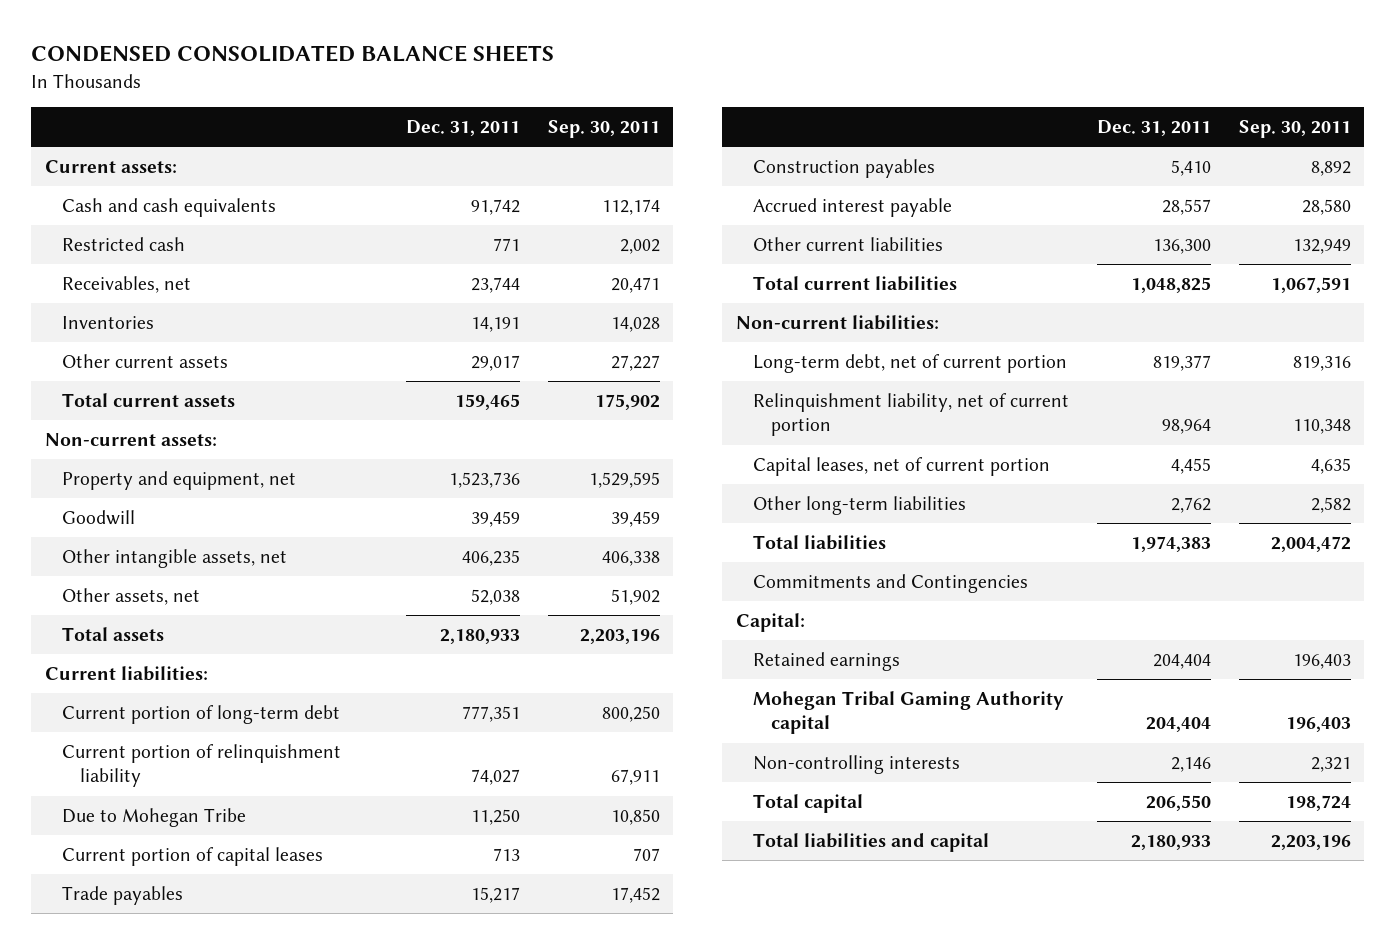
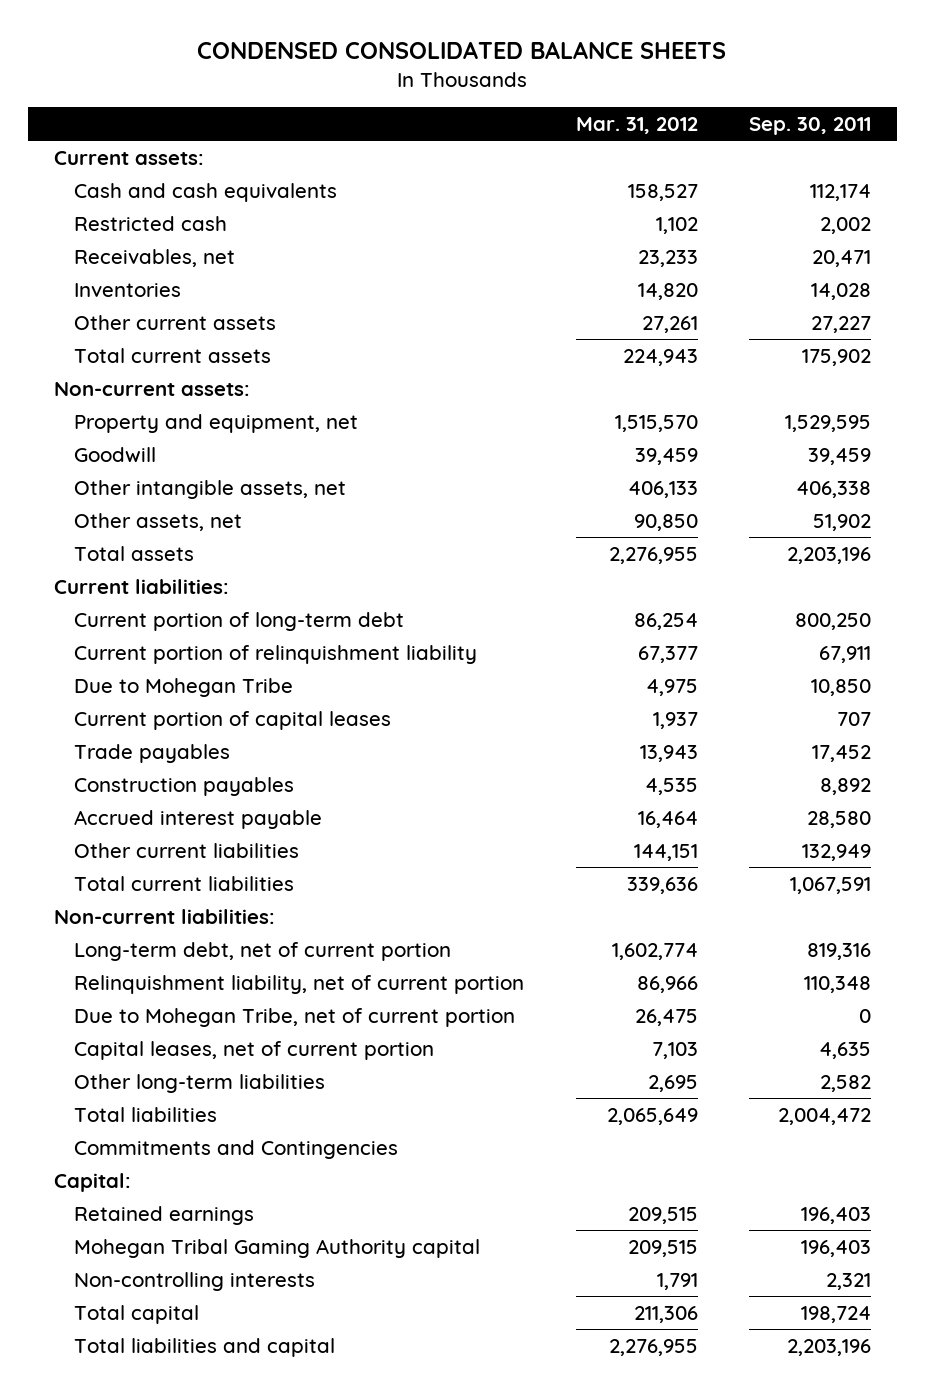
[405,120,520,137] Dec. 31, 2011 -> none
none -> [575,116,698,134] Mar. 31, 2012
none -> [74,1007,516,1027] Due to Mohegan Tribe, net of current portion

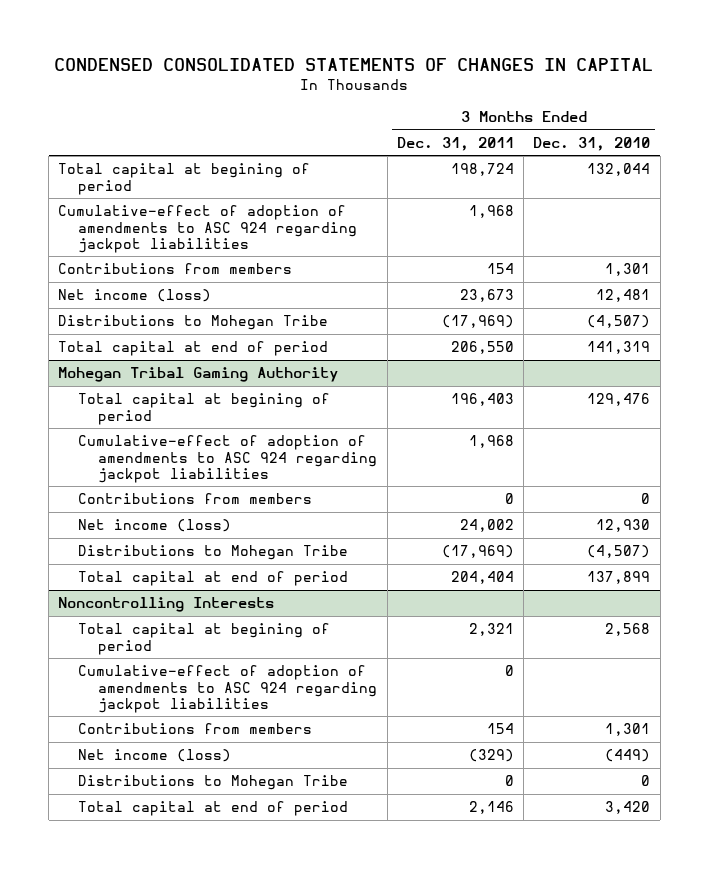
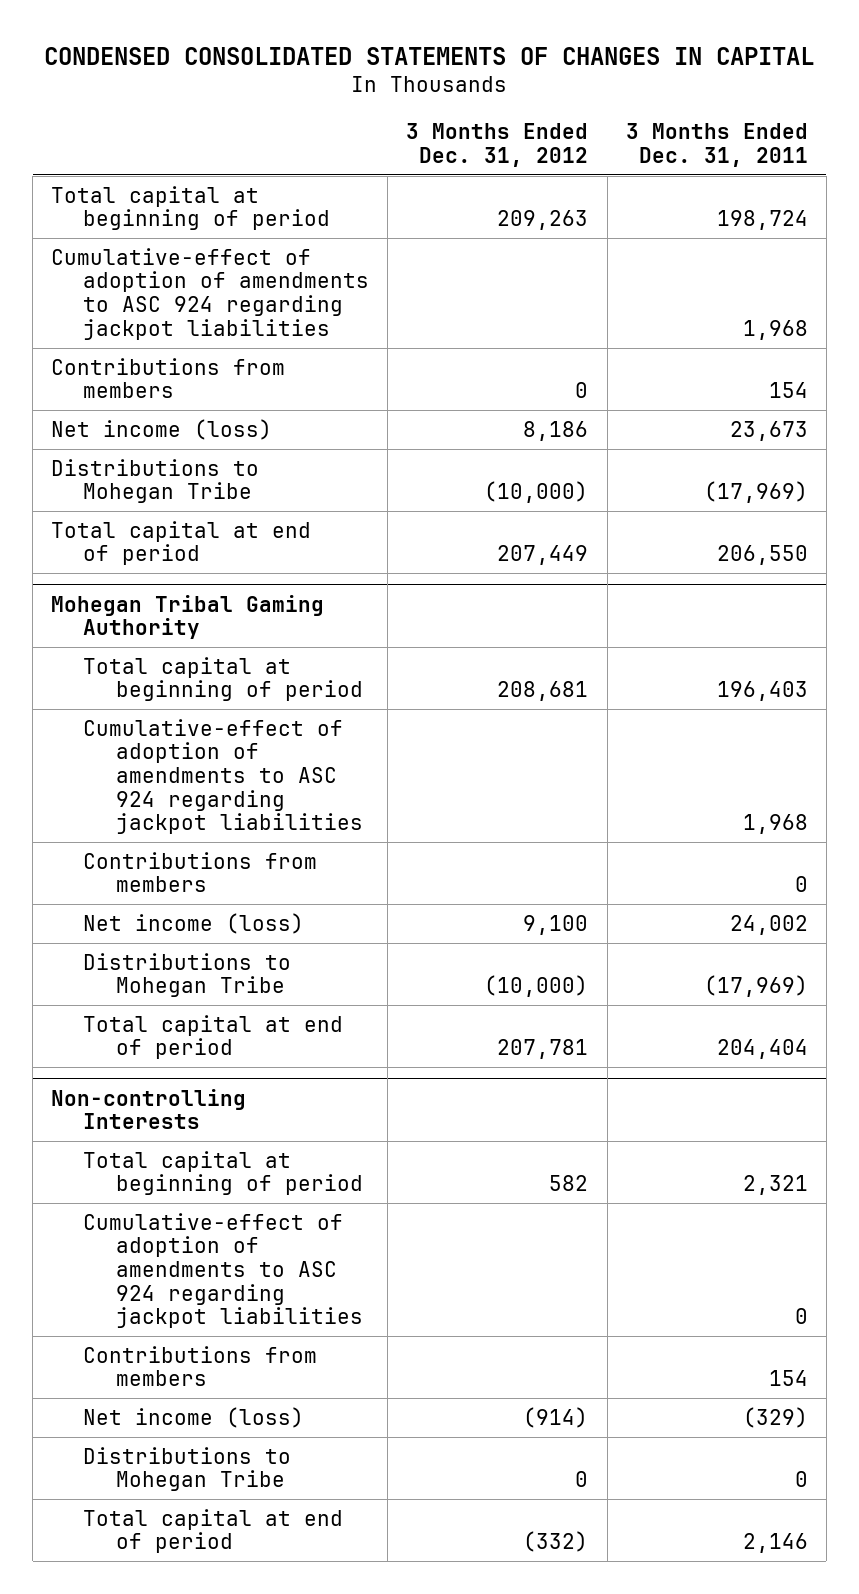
[533,136,651,151] Dec. 31, 2010 -> none
none -> [406,123,589,168] 3 Months Ended Dec. 31, 2012
[58,163,311,195] Total capital at begining of period -> [51,185,331,231] Total capital at beginning of period
[78,393,331,425] Total capital at begining of period -> [83,656,363,702] Total capital at beginning of period
[58,597,275,613] Noncontrolling Interests -> none
none -> [51,1088,247,1130] Non-controlling Interests
[78,623,331,655] Total capital at begining of period -> [83,1150,363,1196] Total capital at beginning of period

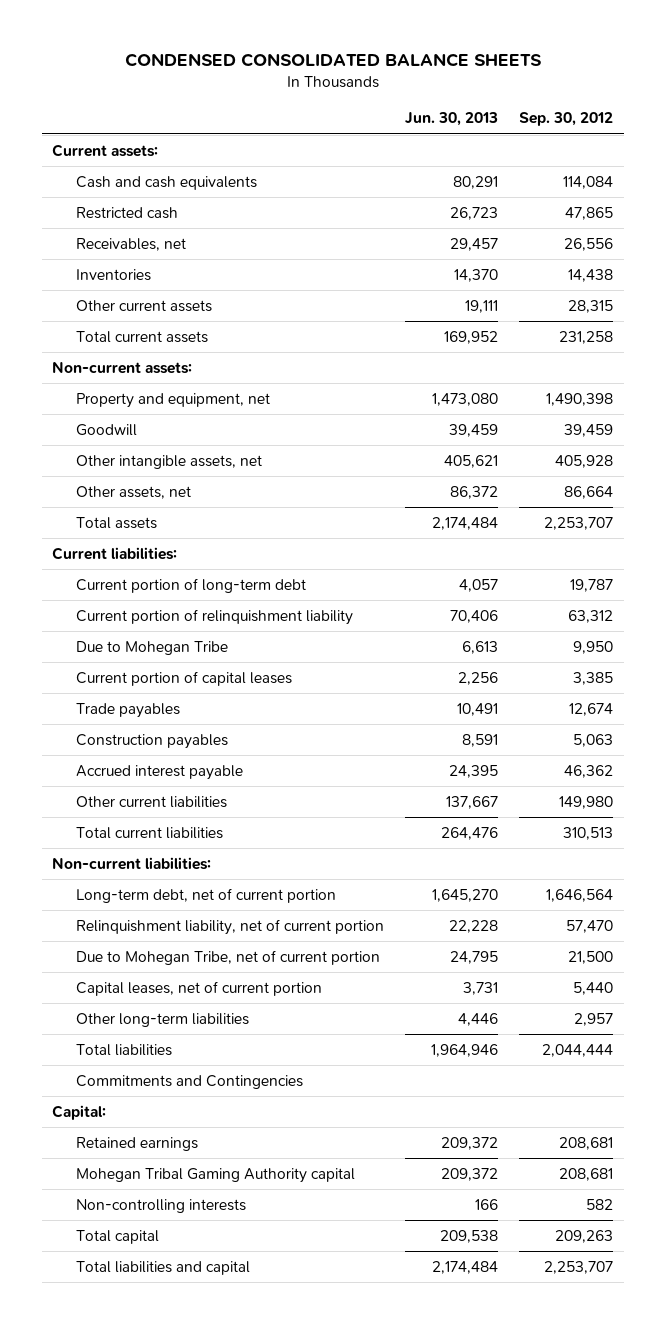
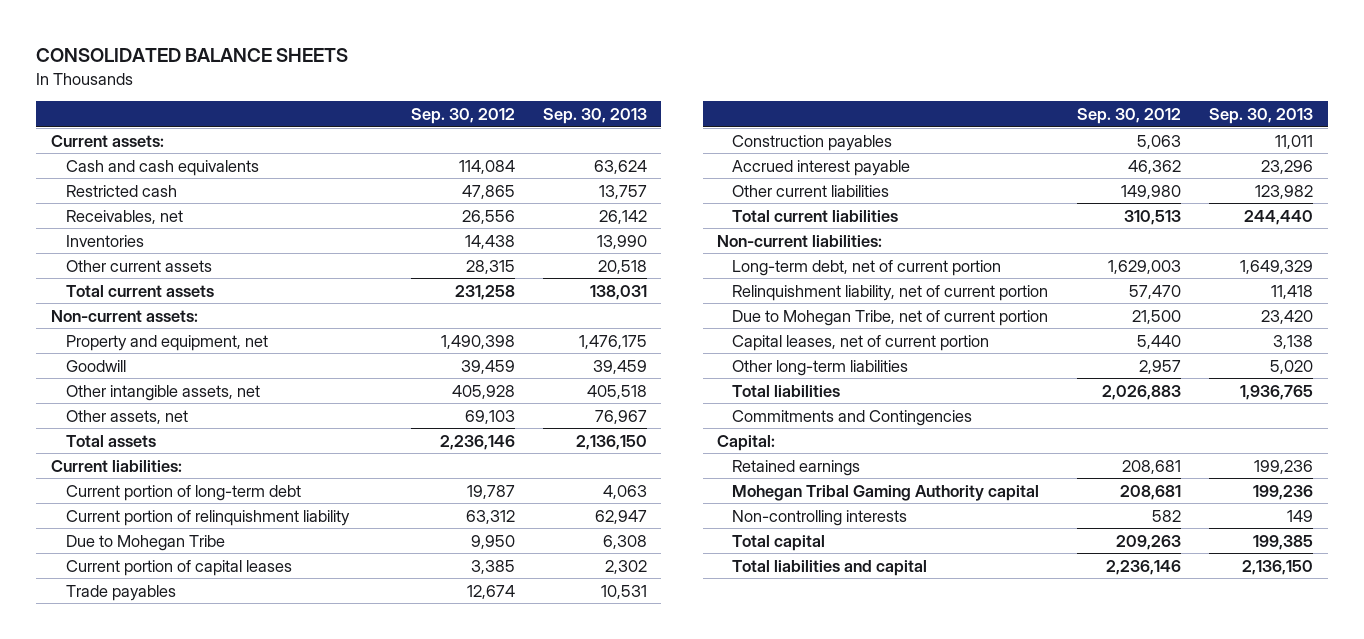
[124,52,542,67] CONDENSED CONSOLIDATED BALANCE SHEETS -> [36,48,349,63] CONSOLIDATED BALANCE SHEETS
[405,112,499,127] Jun. 30, 2013 -> none
none -> [543,107,648,124] Sep. 30, 2013
[564,485,614,499] 86,664 -> [464,409,515,424] 69,103
[544,516,614,530] 2,253,707 -> [439,434,515,450] 2,236,146
[546,888,614,902] 1,646,564 -> [1107,259,1181,274] 1,629,003
[542,1043,614,1057] 2,044,444 -> [1101,384,1181,400] 2,026,883
[544,1260,614,1274] 2,253,707 -> [1105,559,1181,575] 2,236,146

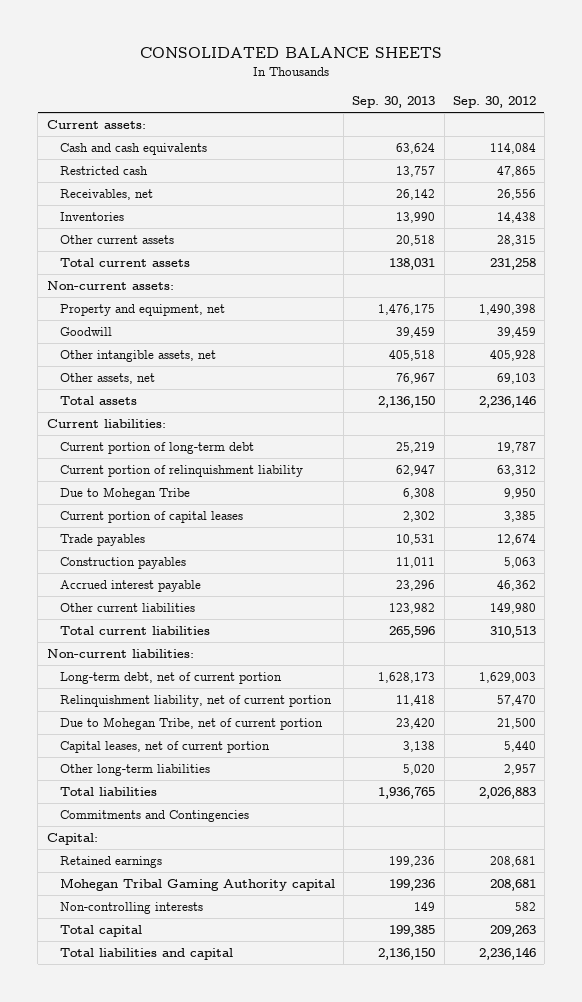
[603,484,648,499] 4,063 -> [396,442,436,454] 25,219
[1244,209,1314,225] 244,440 -> [389,626,436,639] 265,596
[1240,259,1314,274] 1,649,329 -> [378,672,436,684] 1,628,173

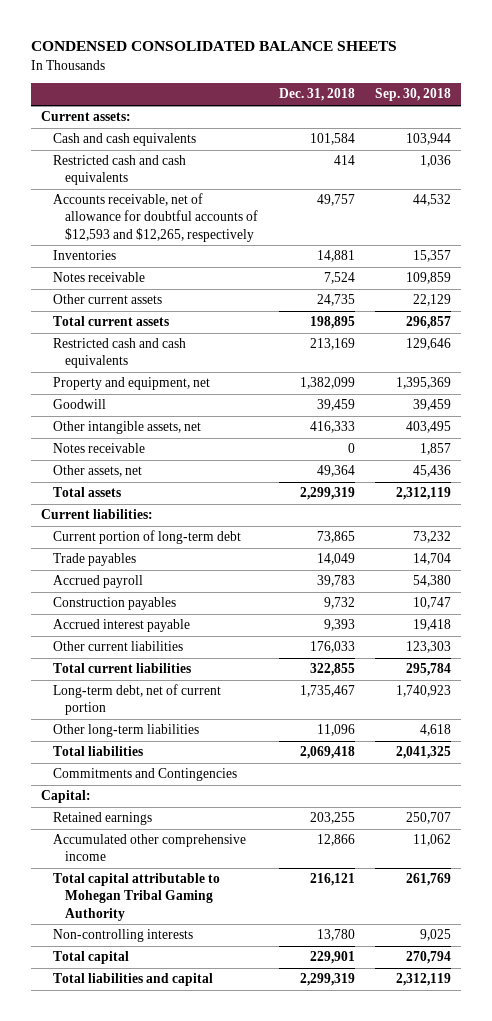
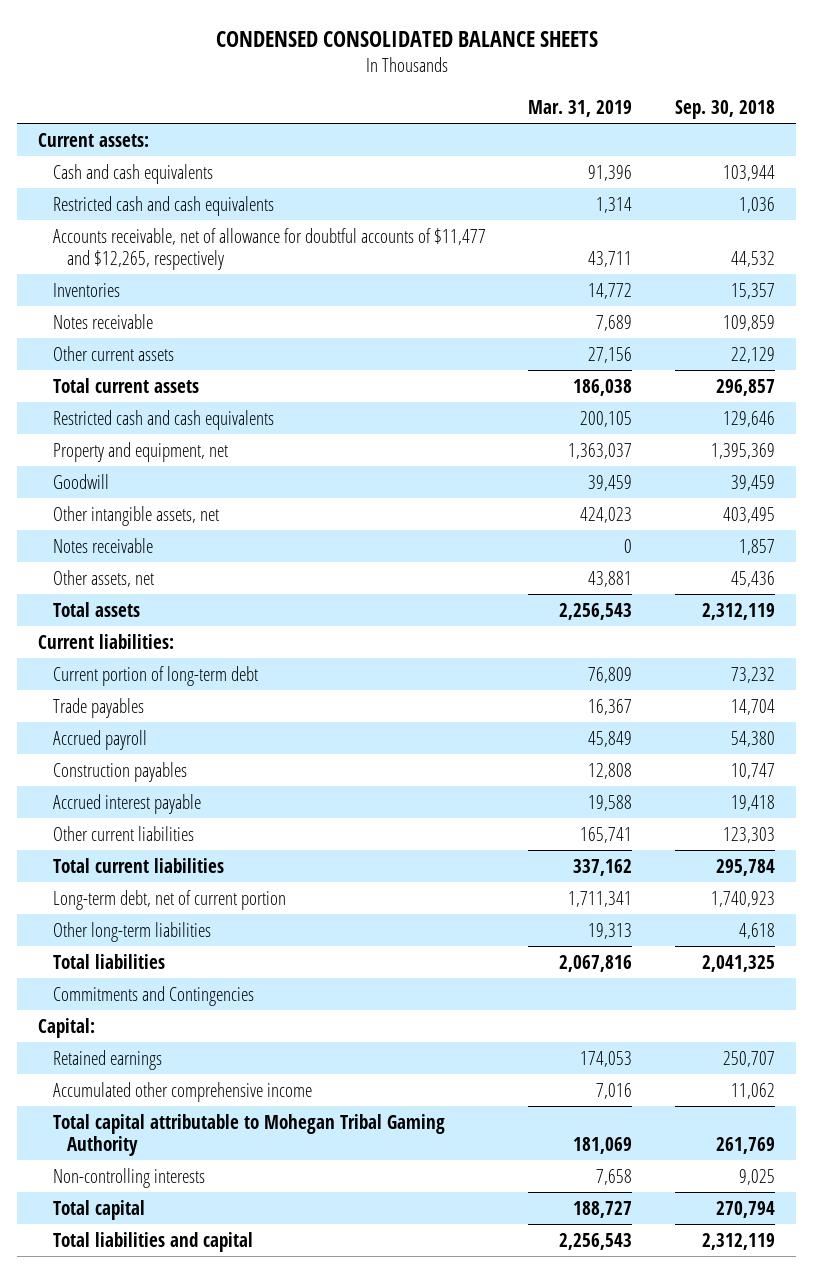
[278,88,355,102] Dec. 31, 2018 -> none
none -> [528,100,633,118] Mar. 31, 2019
[52,193,259,242] Accounts receivable, net of allowance for doubtful accounts of $12,593 and $12,265, respectively -> [52,227,486,271] Accounts receivable, net of allowance for doubtful accounts of $11,477 and $12,265, respectively

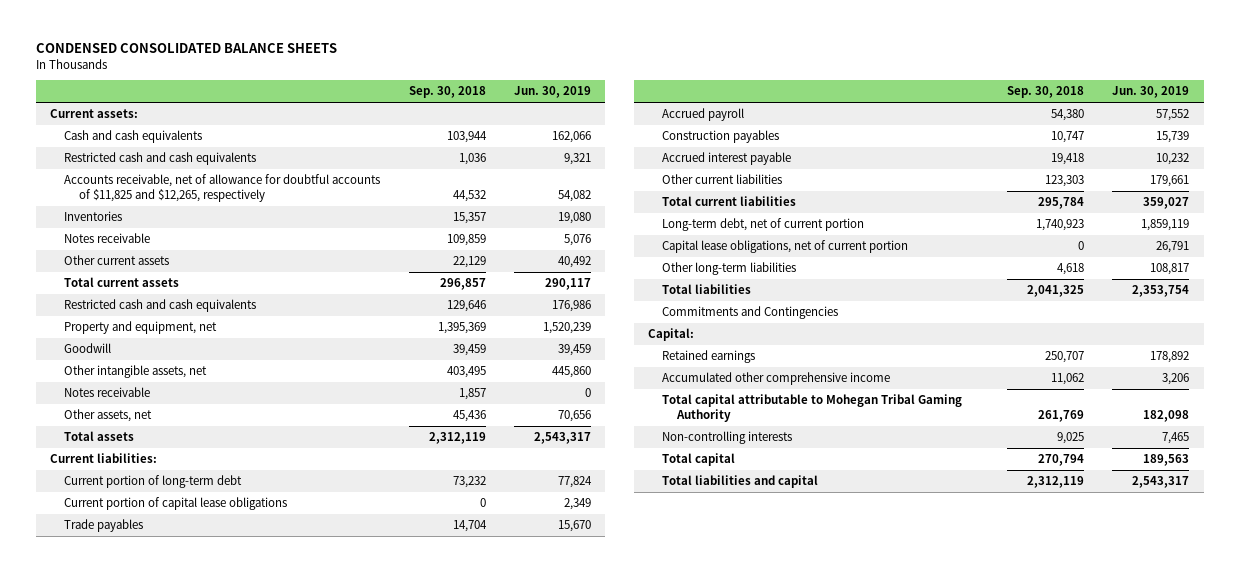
[528,100,633,118] Mar. 31, 2019 -> none
none -> [514,86,592,99] Jun. 30, 2019
[52,227,486,271] Accounts receivable, net of allowance for doubtful accounts of $11,477 and $12,265, respectively -> [64,174,381,202] Accounts receivable, net of allowance for doubtful accounts of $11,825 and $12,265, respectively
none -> [64,497,288,511] Current portion of capital lease obligations
none -> [662,240,909,254] Capital lease obligations, net of current portion

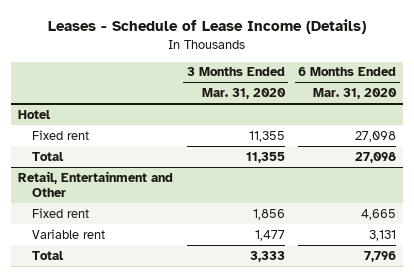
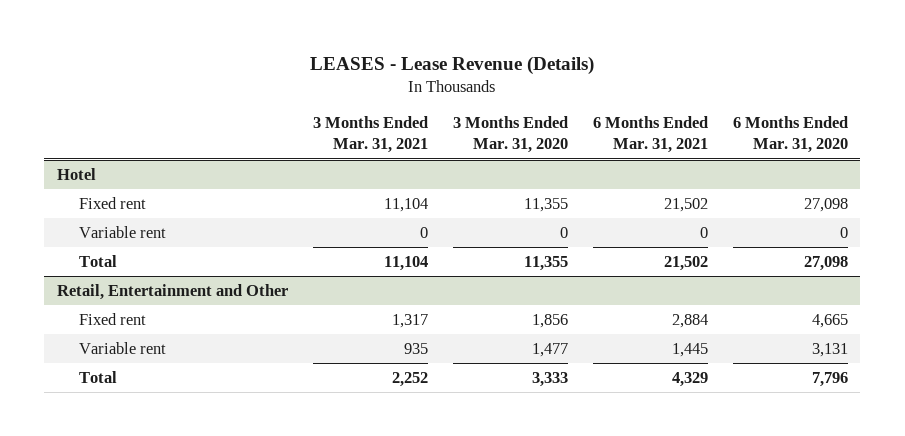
[48,19,367,35] Leases - Schedule of Lease Income (Details) -> [310,55,595,75] LEASES - Lease Revenue (Details)
none -> [312,116,428,154] 3 Months Ended Mar. 31, 2021
none -> [592,116,708,154] 6 Months Ended Mar. 31, 2021
none -> [79,226,167,239] Variable rent

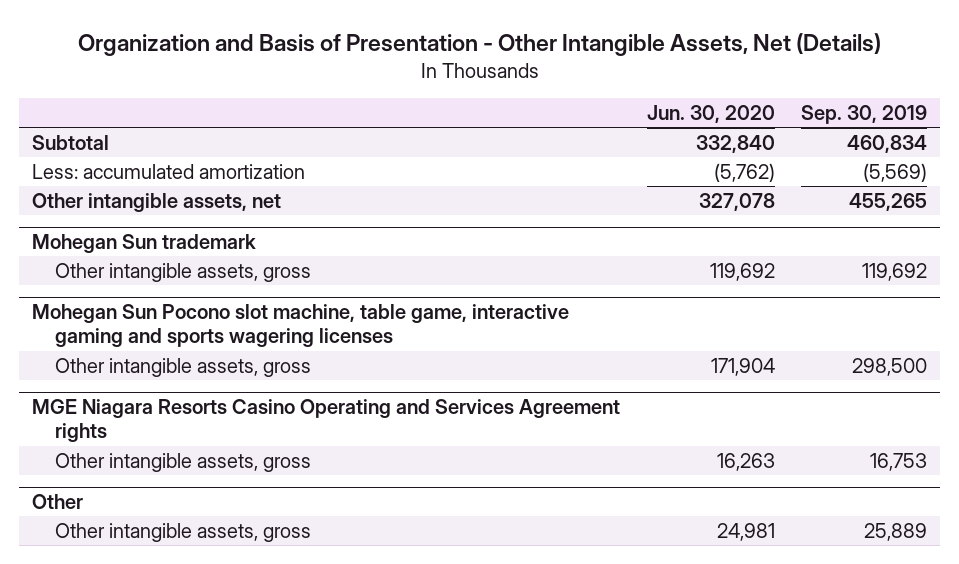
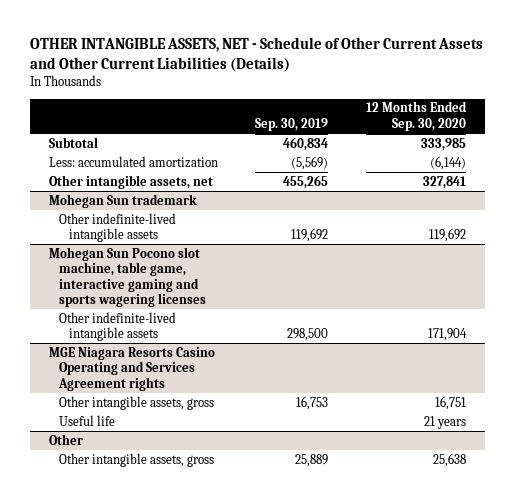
[77,32,881,56] Organization and Basis of Presentation - Other Intangible Assets, Net (Details) -> [29,37,483,72] OTHER INTANGIBLE ASSETS, NET - Schedule of Other Current Assets and Other Current Liabilities (Details)
[646,104,775,123] Jun. 30, 2020 -> none
none -> [365,101,467,131] 12 Months Ended Sep. 30, 2020
[55,263,312,283] Other intangible assets, gross -> [58,212,176,243] Other indefinite-lived intangible assets
[55,358,312,378] Other intangible assets, gross -> [58,311,176,342] Other indefinite-lived intangible assets
none -> [58,414,115,426] Useful life

